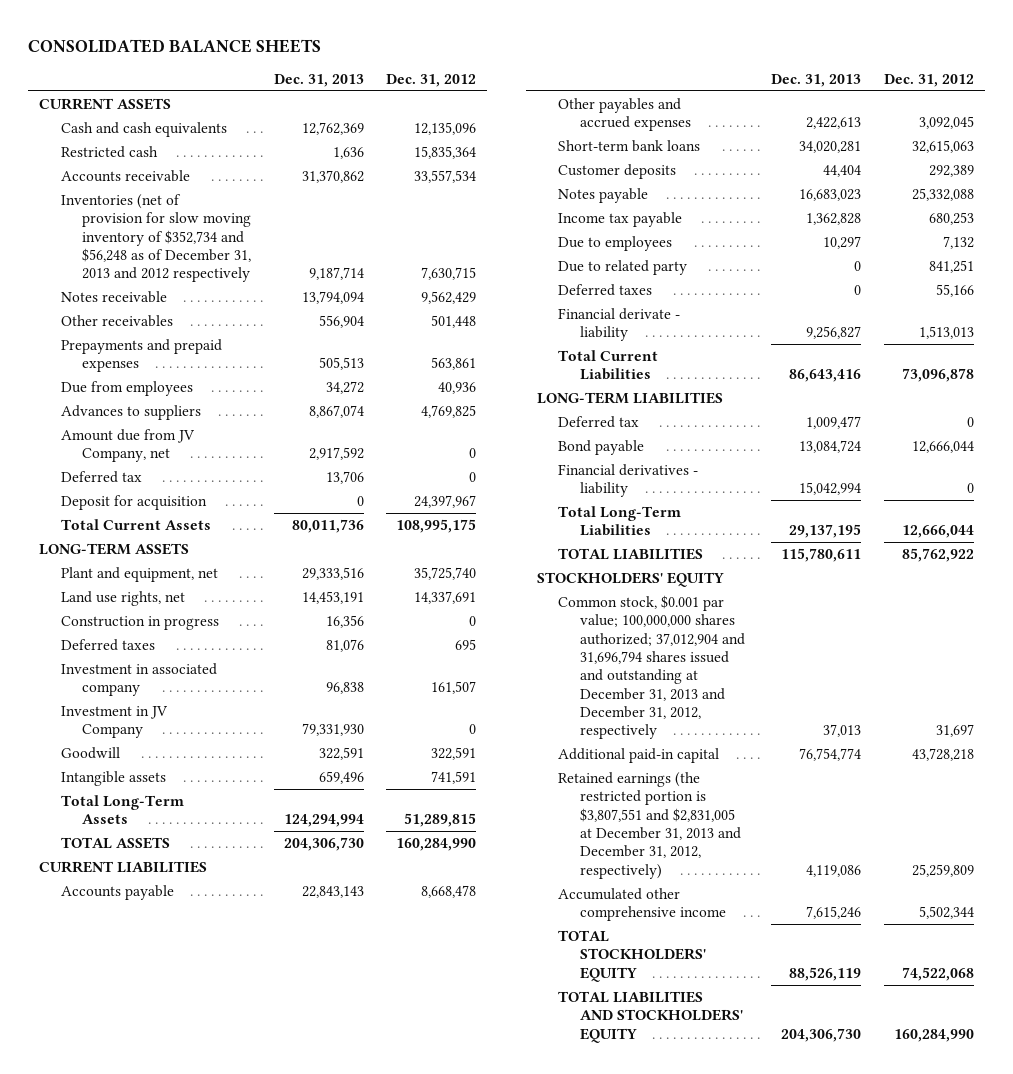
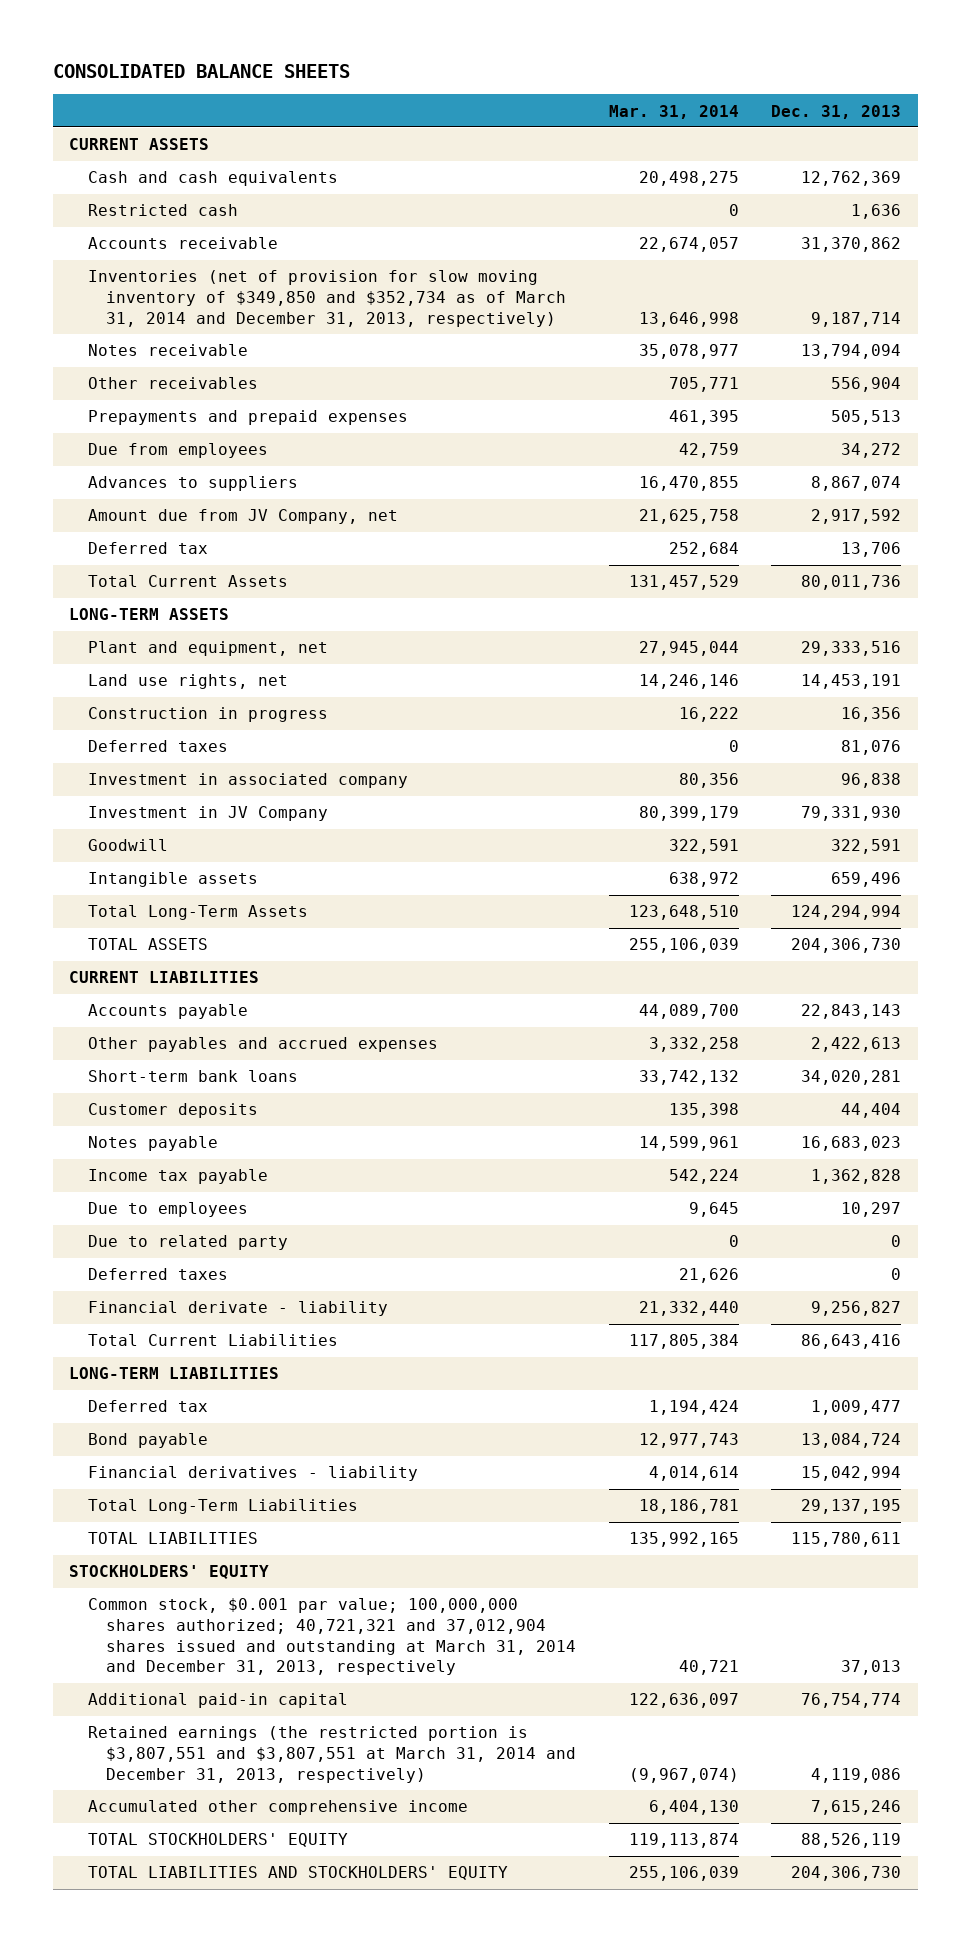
[386,73,477,87] Dec. 31, 2012 -> none
none -> [608,104,739,119] Mar. 31, 2014
[60,193,252,283] Inventories (net of provision for slow moving inventory of $352,734 and $56,248 as of December 31, 2013 and 2012 respectively -> [87,270,566,327] Inventories (net of provision for slow moving inventory of $349,850 and $352,734 as of March 31, 2014 and December 31, 2013, respectively)
[60,494,207,510] Deposit for acquisition -> none
[558,594,745,740] Common stock, $0.001 par value; 100,000,000 shares authorized; 37,012,904 and 31,696,794 shares issued and outstanding at December 31, 2013 and December 31, 2012, respectively -> [87,1598,576,1676] Common stock, $0.001 par value; 100,000,000 shares authorized; 40,721,321 and 37,012,904 shares issued and outstanding at March 31, 2014 and December 31, 2013, respectively
[558,771,741,879] Retained earnings (the restricted portion is $3,807,551 and $2,831,005 at December 31, 2013 and December 31, 2012, respectively) -> [87,1726,576,1783] Retained earnings (the restricted portion is $3,807,551 and $3,807,551 at March 31, 2014 and December 31, 2013, respectively)

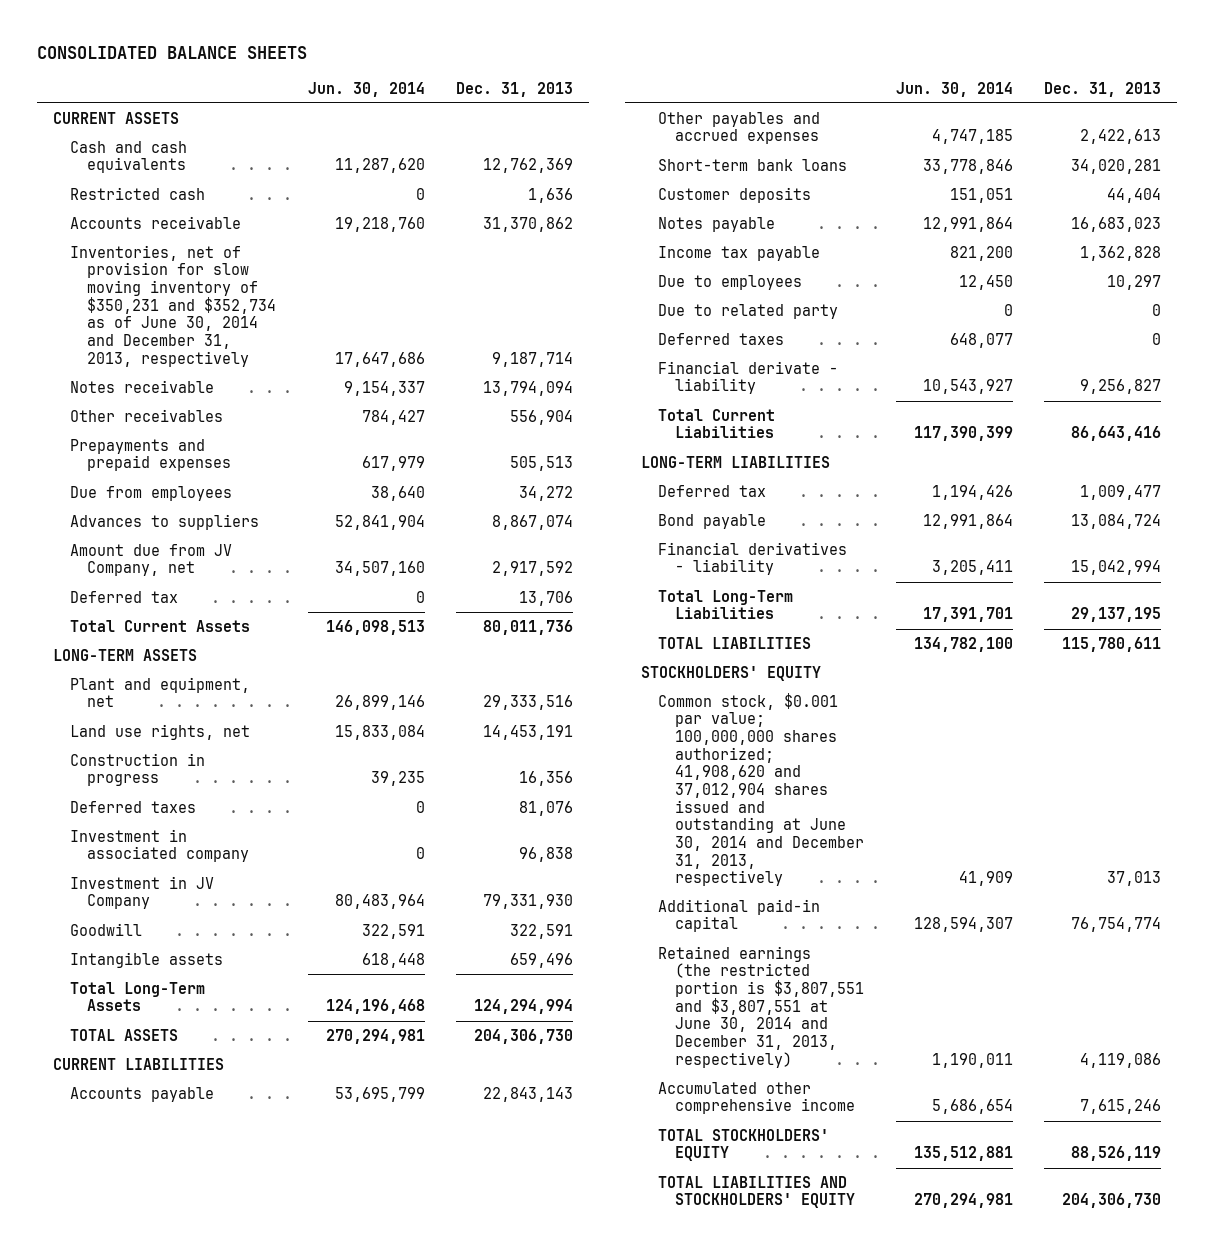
[608,104,739,119] Mar. 31, 2014 -> none
none -> [307,81,425,97] Jun. 30, 2014
[87,270,566,327] Inventories (net of provision for slow moving inventory of $349,850 and $352,734 as of March 31, 2014 and December 31, 2013, respectively) -> [69,244,277,367] Inventories, net of provision for slow moving inventory of $350,231 and $352,734 as of June 30, 2014 and December 31, 2013, respectively
[87,1598,576,1676] Common stock, $0.001 par value; 100,000,000 shares authorized; 40,721,321 and 37,012,904 shares issued and outstanding at March 31, 2014 and December 31, 2013, respectively -> [658,692,865,887] Common stock, $0.001 par value; 100,000,000 shares authorized; 41,908,620 and 37,012,904 shares issued and outstanding at June 30, 2014 and December 31, 2013, respectively
[87,1726,576,1783] Retained earnings (the restricted portion is $3,807,551 and $3,807,551 at March 31, 2014 and December 31, 2013, respectively) -> [658,945,865,1068] Retained earnings (the restricted portion is $3,807,551 and $3,807,551 at June 30, 2014 and December 31, 2013, respectively)

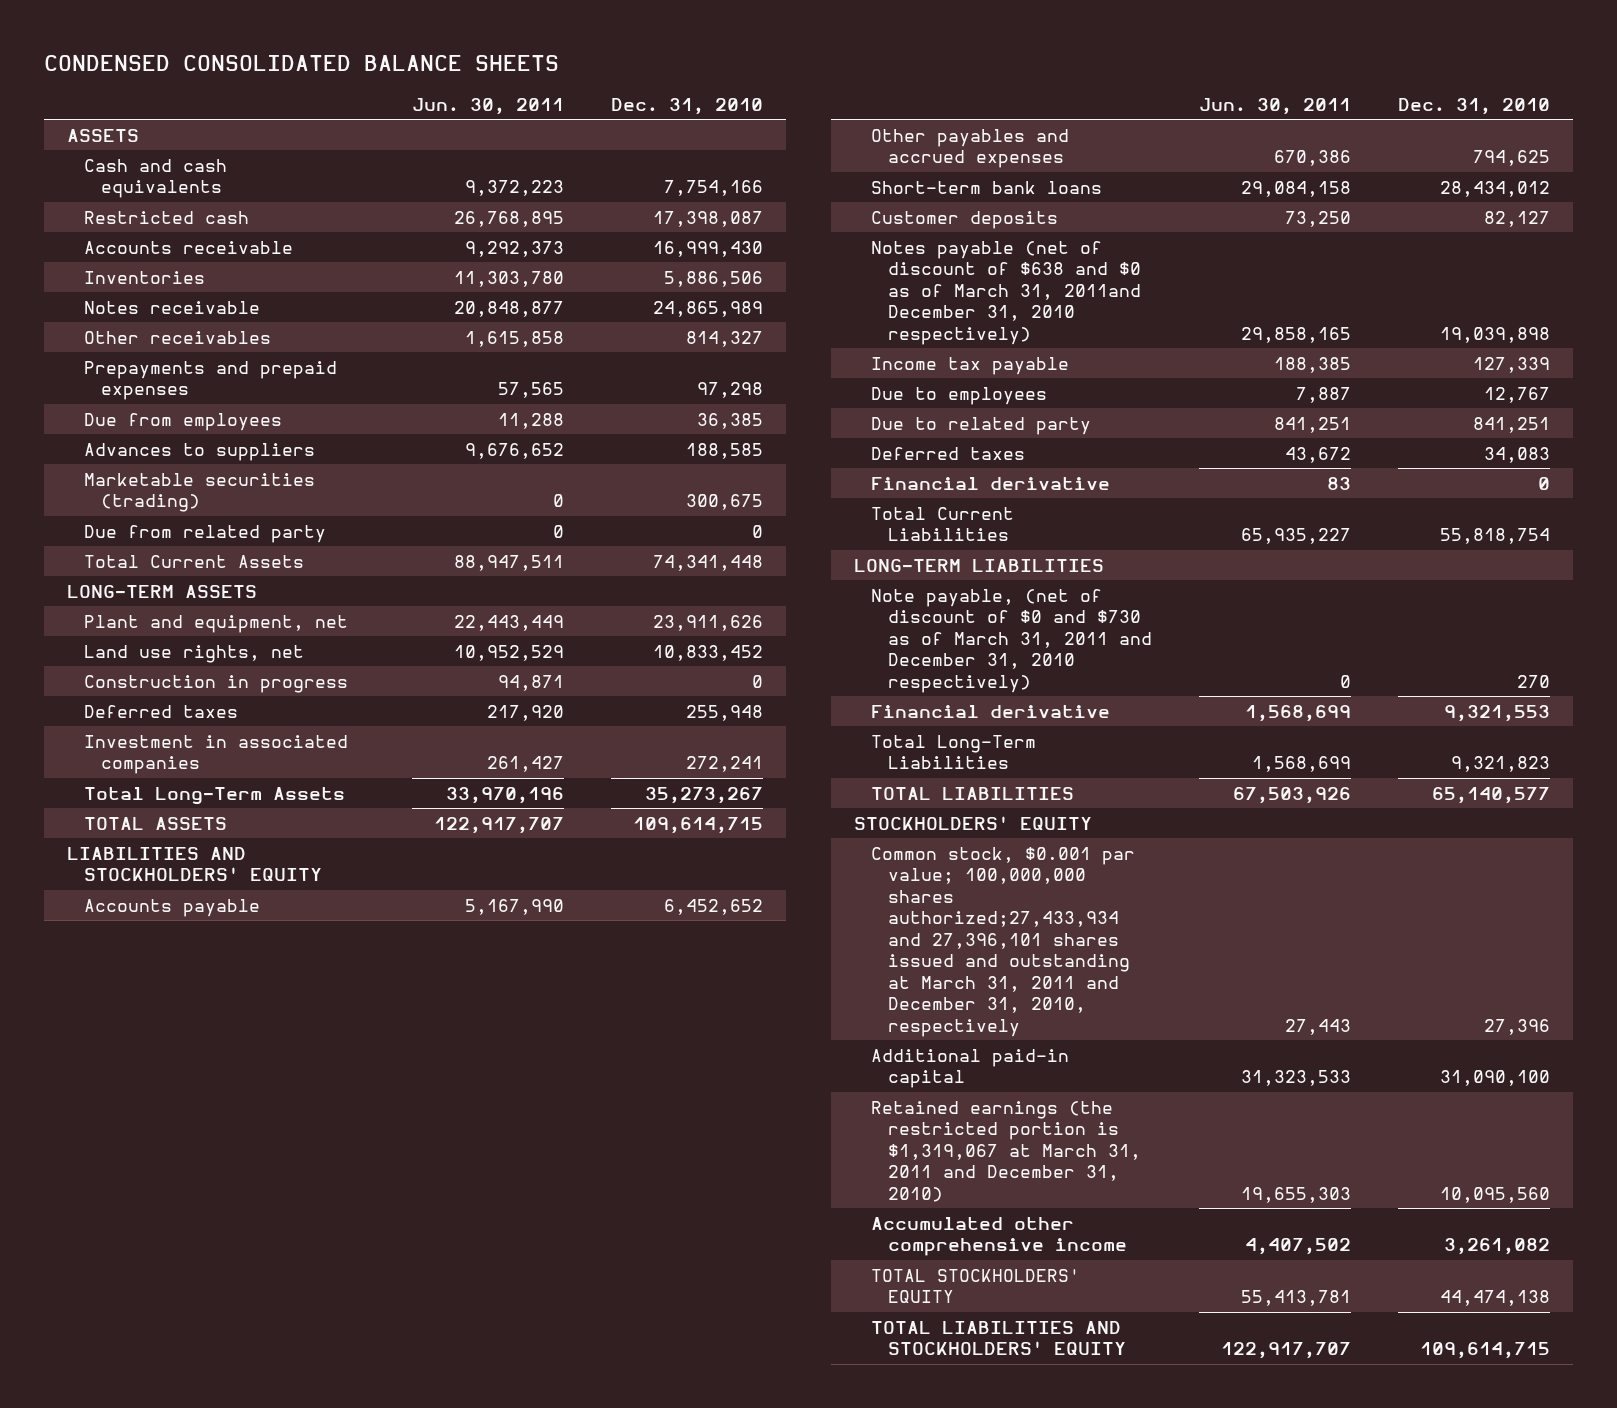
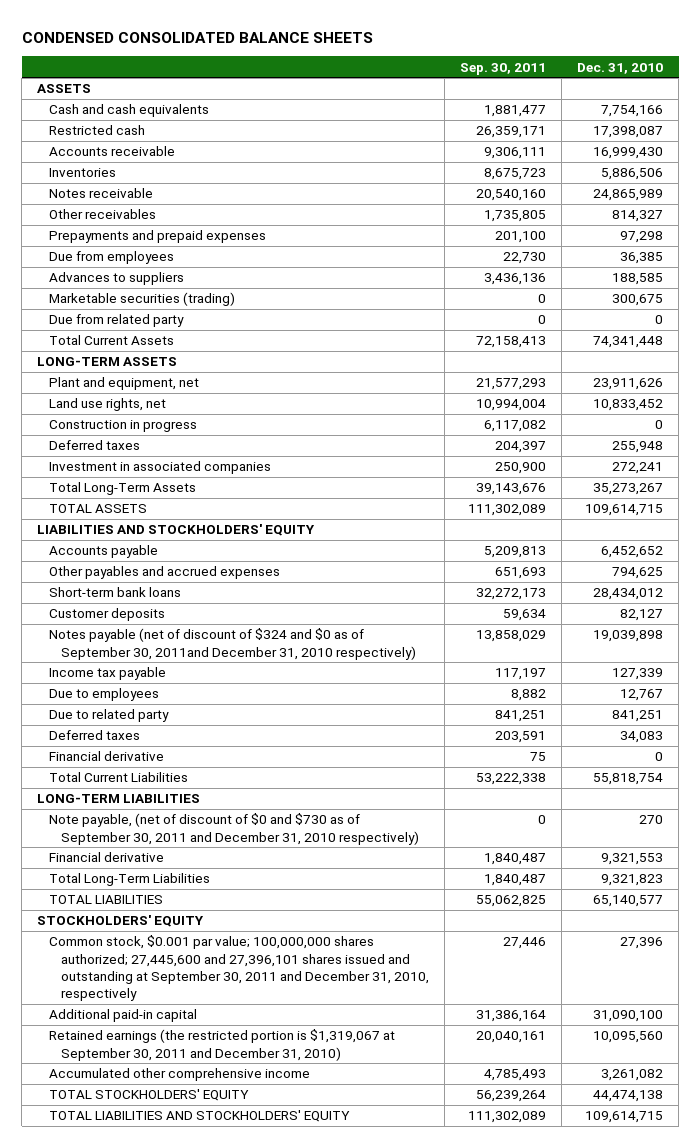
[412,97,565,115] Jun. 30, 2011 -> none
none -> [459,62,546,75] Sep. 30, 2011
[871,240,1142,345] Notes payable (net of discount of $638 and $0 as of March 31, 2011and December 31, 2010 respectively) -> [49,628,416,660] Notes payable (net of discount of $324 and $0 as of September 30, 2011and December 31, 2010 respectively)
[871,588,1153,693] Note payable, (net of discount of $0 and $730 as of March 31, 2011 and December 31, 2010 respectively) -> [49,813,419,845] Note payable, (net of discount of $0 and $730 as of September 30, 2011 and December 31, 2010 respectively)
[871,846,1136,1037] Common stock, $0.001 par value; 100,000,000 shares authorized;27,433,934 and 27,396,101 shares issued and outstanding at March 31, 2011 and December 31, 2010, respectively -> [49,935,429,1002] Common stock, $0.001 par value; 100,000,000 shares authorized; 27,445,600 and 27,396,101 shares issued and outstanding at September 30, 2011 and December 31, 2010, respectively
[871,1100,1142,1202] Retained earnings (the restricted portion is $1,319,067 at March 31, 2011 and December 31, 2010) -> [49,1029,396,1061] Retained earnings (the restricted portion is $1,319,067 at September 30, 2011 and December 31, 2010)

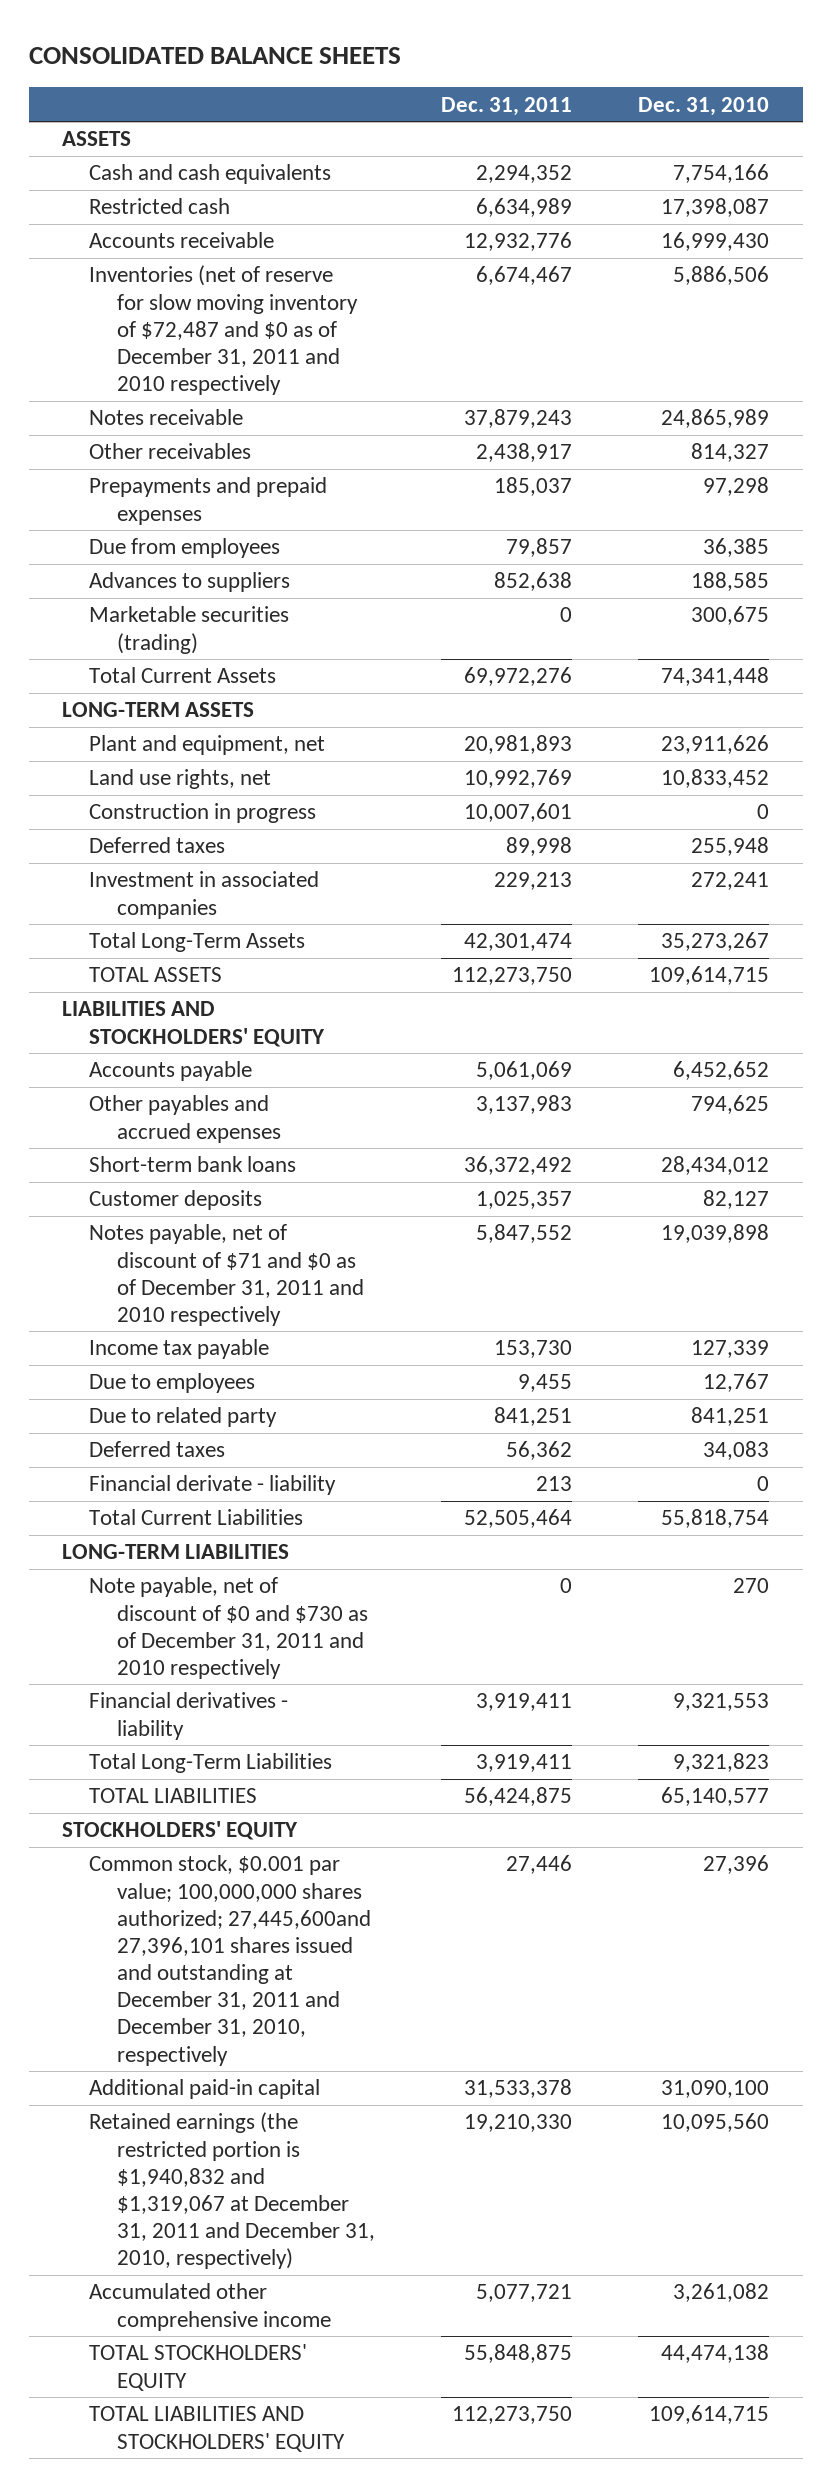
[21,31,373,43] CONDENSED CONSOLIDATED BALANCE SHEETS -> [28,47,401,65] CONSOLIDATED BALANCE SHEETS
[459,62,546,75] Sep. 30, 2011 -> none
none -> [441,96,573,116] Dec. 31, 2011
[49,168,117,178] Inventories -> [89,265,359,396] Inventories (net of reserve for slow moving inventory of $72,487 and $0 as of December 31, 2011 and 2010 respectively
[49,314,185,328] Due from related party -> none
[49,628,416,660] Notes payable (net of discount of $324 and $0 as of September 30, 2011and December 31, 2010 respectively) -> [89,1224,365,1326] Notes payable, net of discount of $71 and $0 as of December 31, 2011 and 2010 respectively
[49,751,165,762] Financial derivative -> [89,1475,337,1496] Financial derivate - liability
[49,813,419,845] Note payable, (net of discount of $0 and $730 as of September 30, 2011 and December 31, 2010 respectively) -> [89,1577,369,1679] Note payable, net of discount of $0 and $730 as of December 31, 2011 and 2010 respectively
[49,852,165,863] Financial derivative -> [89,1692,289,1740] Financial derivatives - liability
[49,935,429,1002] Common stock, $0.001 par value; 100,000,000 shares authorized; 27,445,600 and 27,396,101 shares issued and outstanding at September 30, 2011 and December 31, 2010, respectively -> [89,1855,372,2066] Common stock, $0.001 par value; 100,000,000 shares authorized; 27,445,600and 27,396,101 shares issued and outstanding at December 31, 2011 and December 31, 2010, respectively
[49,1029,396,1061] Retained earnings (the restricted portion is $1,319,067 at September 30, 2011 and December 31, 2010) -> [89,2112,376,2270] Retained earnings (the restricted portion is $1,940,832 and $1,319,067 at December 31, 2011 and December 31, 2010, respectively)

